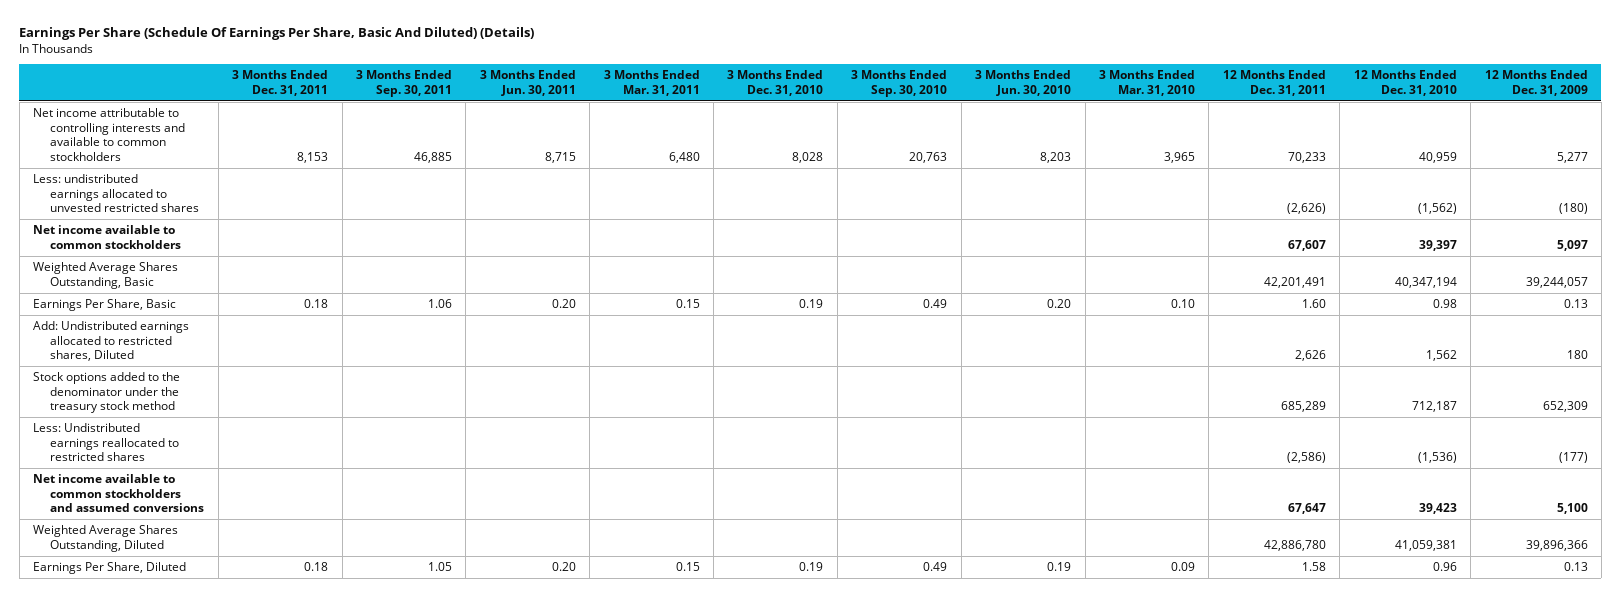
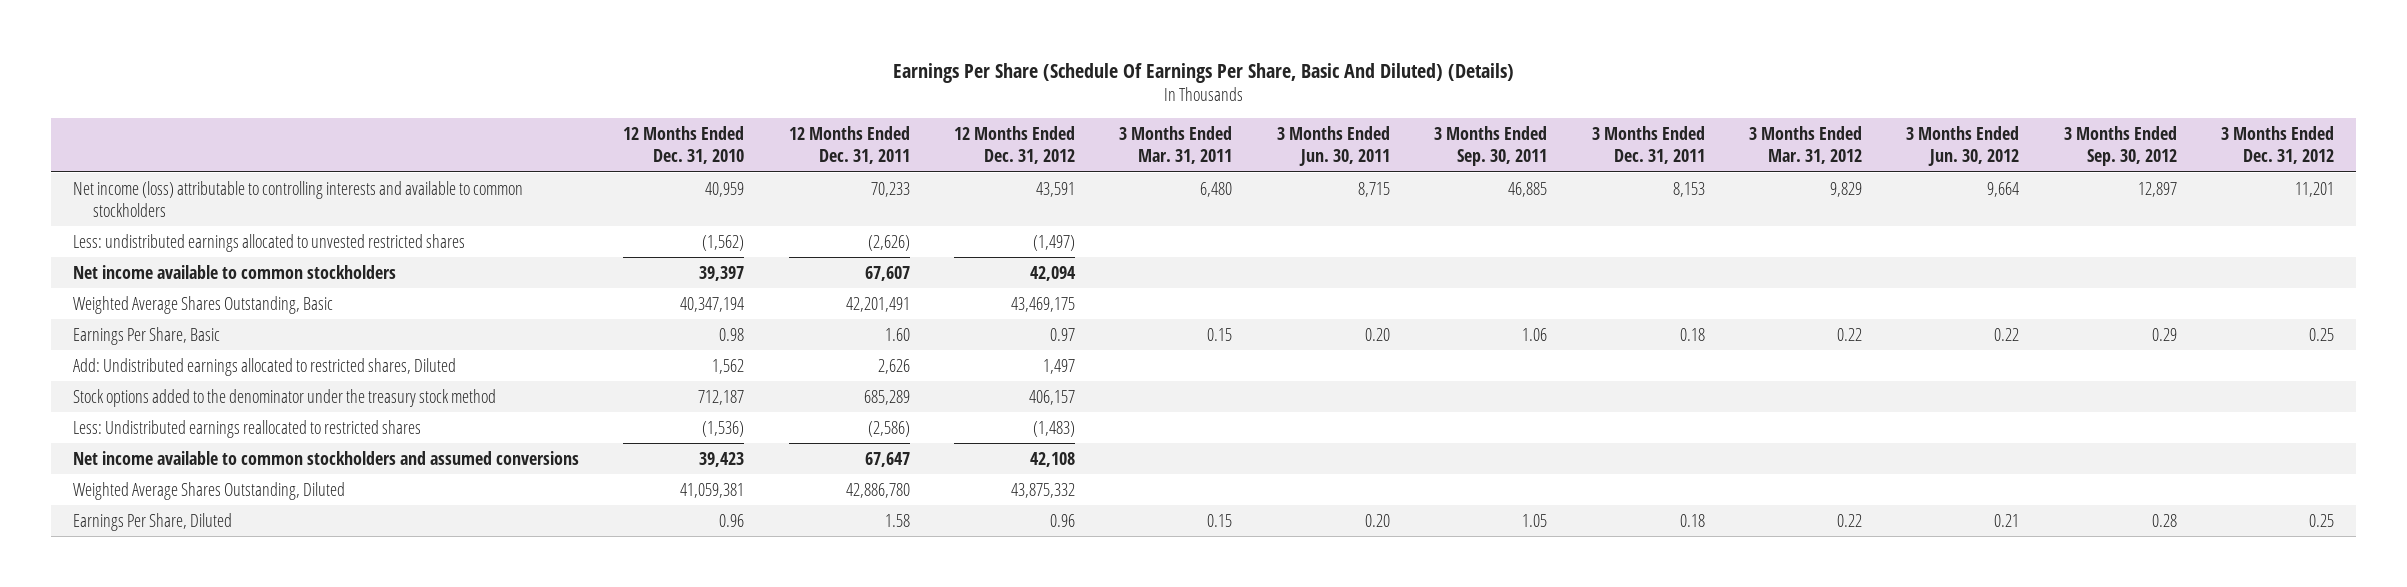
[727,70,824,96] 3 Months Ended Dec. 31, 2010 -> none
[851,70,948,97] 3 Months Ended Sep. 30, 2010 -> none
[975,70,1072,96] 3 Months Ended Jun. 30, 2010 -> none
[1099,70,1196,96] 3 Months Ended Mar. 31, 2010 -> none
[1484,70,1588,96] 12 Months Ended Dec. 31, 2009 -> none
none -> [954,125,1076,165] 12 Months Ended Dec. 31, 2012
none -> [1749,125,1863,165] 3 Months Ended Mar. 31, 2012
none -> [1906,125,2020,167] 3 Months Ended Jun. 30, 2012
none -> [2063,125,2177,167] 3 Months Ended Sep. 30, 2012
none -> [2221,125,2335,165] 3 Months Ended Dec. 31, 2012
[33,108,186,162] Net income attributable to controlling interests and available to common stockholders -> [72,180,523,218] Net income (loss) attributable to controlling interests and available to common stockholders

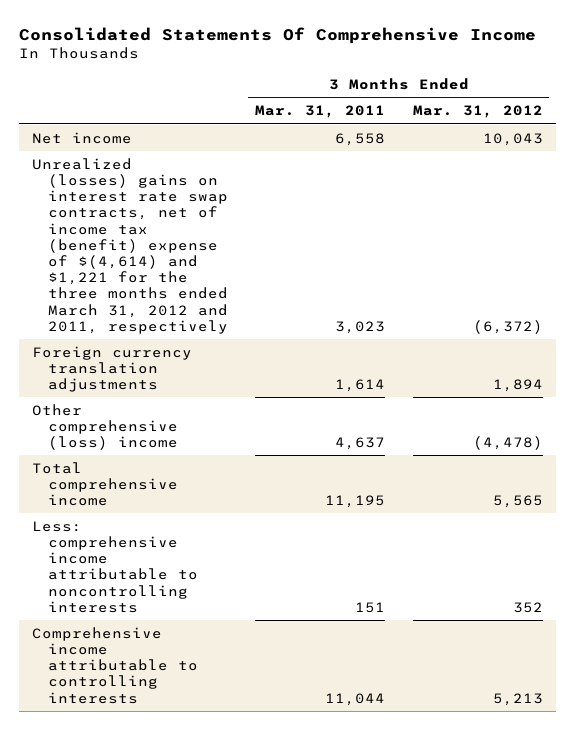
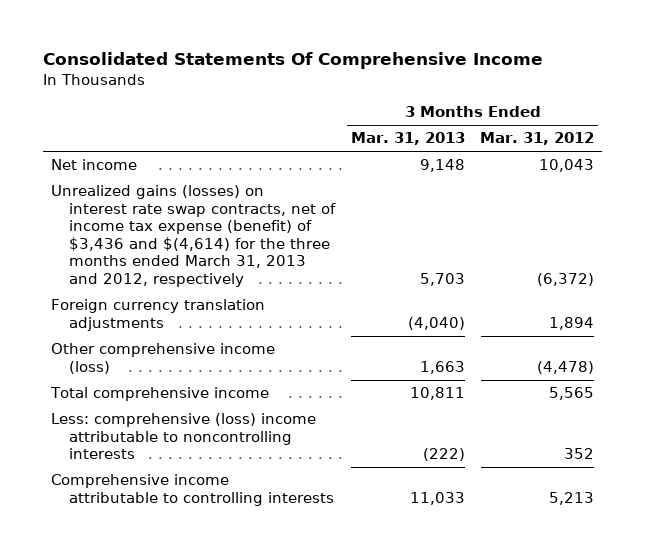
[255,105,386,119] Mar. 31, 2011 -> none
none -> [350,132,465,146] Mar. 31, 2013
[32,157,228,334] Unrealized (losses) gains on interest rate swap contracts, net of income tax (benefit) expense of $(4,614) and $1,221 for the three months ended March 31, 2012 and 2011, respectively -> [51,185,336,287] Unrealized gains (losses) on interest rate swap contracts, net of income tax expense (benefit) of $3,436 and $(4,614) for the three months ended March 31, 2013 and 2012, respectively
[32,403,178,451] Other comprehensive (loss) income -> [51,343,276,374] Other comprehensive income (loss)
[32,520,198,613] Less: comprehensive income attributable to noncontrolling interests -> [51,413,317,460] Less: comprehensive (loss) income attributable to noncontrolling interests

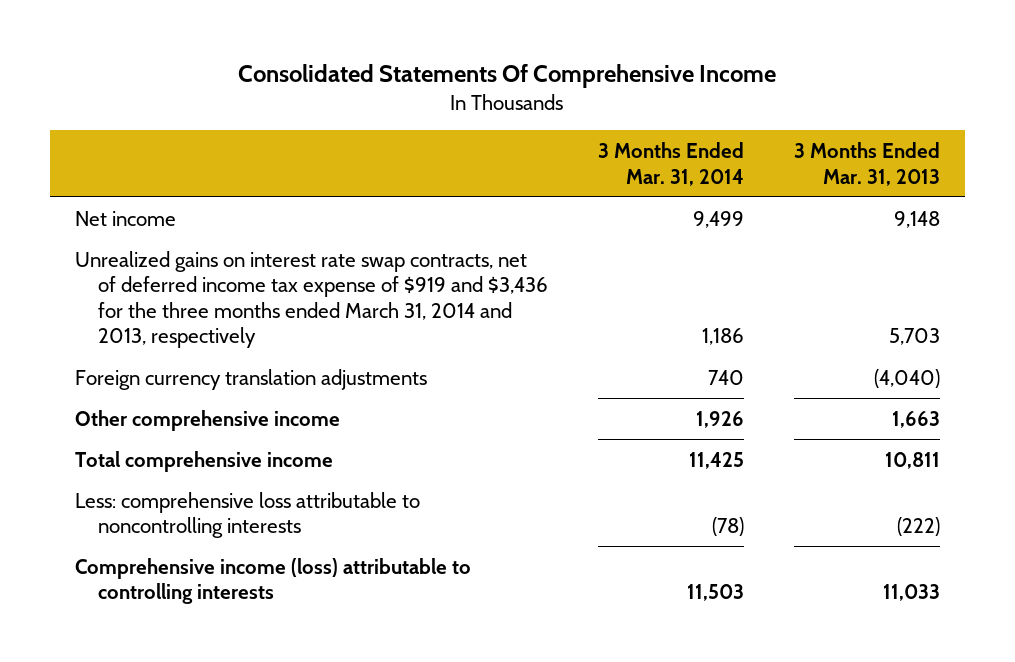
[480,132,595,146] Mar. 31, 2012 -> none
none -> [598,142,745,186] 3 Months Ended Mar. 31, 2014
[51,185,336,287] Unrealized gains (losses) on interest rate swap contracts, net of income tax expense (benefit) of $3,436 and $(4,614) for the three months ended March 31, 2013 and 2012, respectively -> [74,250,549,349] Unrealized gains on interest rate swap contracts, net of deferred income tax expense of $919 and $3,436 for the three months ended March 31, 2014 and 2013, respectively
[51,343,276,374] Other comprehensive income (loss) -> [74,409,340,431] Other comprehensive income
[51,413,317,460] Less: comprehensive (loss) income attributable to noncontrolling interests -> [74,491,420,539] Less: comprehensive loss attributable to noncontrolling interests
[51,474,334,506] Comprehensive income attributable to controlling interests -> [74,557,471,605] Comprehensive income (loss) attributable to controlling interests

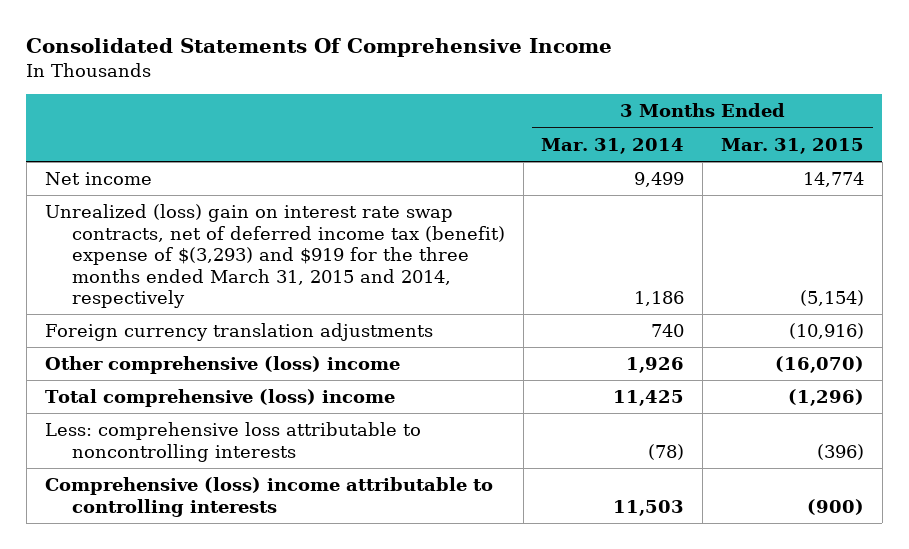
[794,142,941,186] 3 Months Ended Mar. 31, 2013 -> none
none -> [721,137,865,154] Mar. 31, 2015
[74,250,549,349] Unrealized gains on interest rate swap contracts, net of deferred income tax expense of $919 and $3,436 for the three months ended March 31, 2014 and 2013, respectively -> [44,204,505,308] Unrealized (loss) gain on interest rate swap contracts, net of deferred income tax (benefit) expense of $(3,293) and $919 for the three months ended March 31, 2015 and 2014, respectively
[74,409,340,431] Other comprehensive income -> [44,356,400,375] Other comprehensive (loss) income
[74,450,333,472] Total comprehensive income -> [44,389,395,408] Total comprehensive (loss) income
[74,557,471,605] Comprehensive income (loss) attributable to controlling interests -> [44,477,493,517] Comprehensive (loss) income attributable to controlling interests

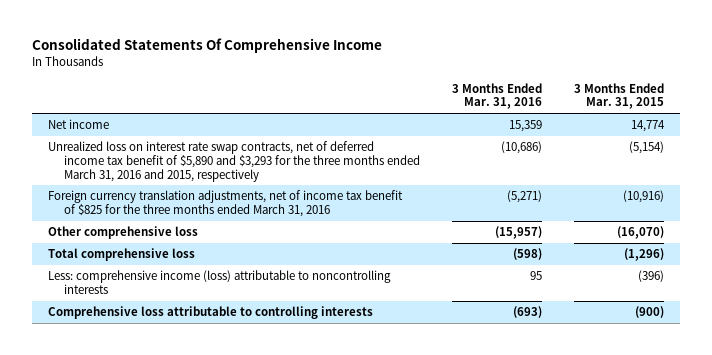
[541,137,685,154] Mar. 31, 2014 -> none
none -> [451,82,542,110] 3 Months Ended Mar. 31, 2016
[44,204,505,308] Unrealized (loss) gain on interest rate swap contracts, net of deferred income tax (benefit) expense of $(3,293) and $919 for the three months ended March 31, 2015 and 2014, respectively -> [48,141,421,182] Unrealized loss on interest rate swap contracts, net of deferred income tax benefit of $5,890 and $3,293 for the three months ended March 31, 2016 and 2015, respectively
[44,323,433,342] Foreign currency translation adjustments -> [48,190,404,217] Foreign currency translation adjustments, net of income tax benefit of $825 for the three months ended March 31, 2016
[44,356,400,375] Other comprehensive (loss) income -> [48,226,199,240] Other comprehensive loss
[44,389,395,408] Total comprehensive (loss) income -> [48,248,196,262] Total comprehensive loss
[44,422,421,462] Less: comprehensive loss attributable to noncontrolling interests -> [48,270,392,294] Less: comprehensive income (loss) attributable to noncontrolling interests
[44,477,493,517] Comprehensive (loss) income attributable to controlling interests -> [48,306,374,320] Comprehensive loss attributable to controlling interests

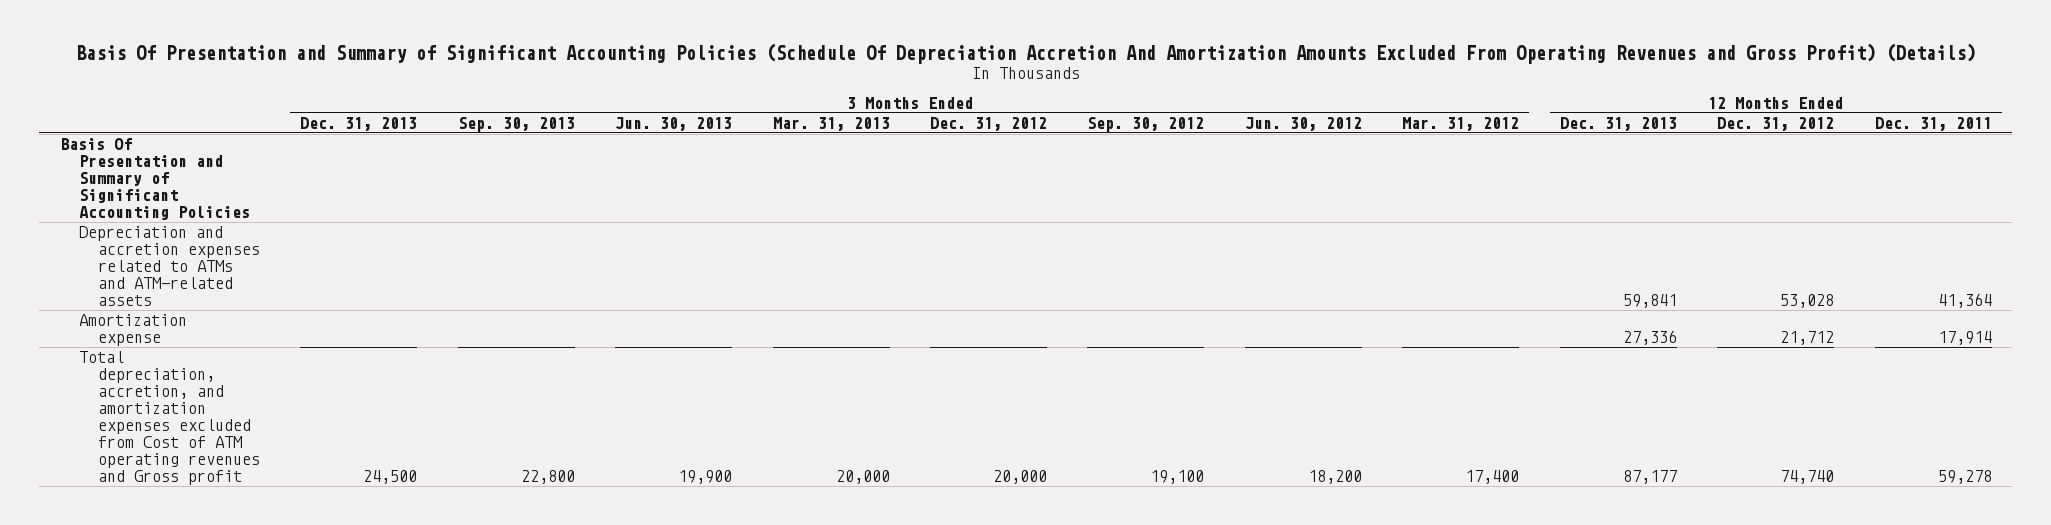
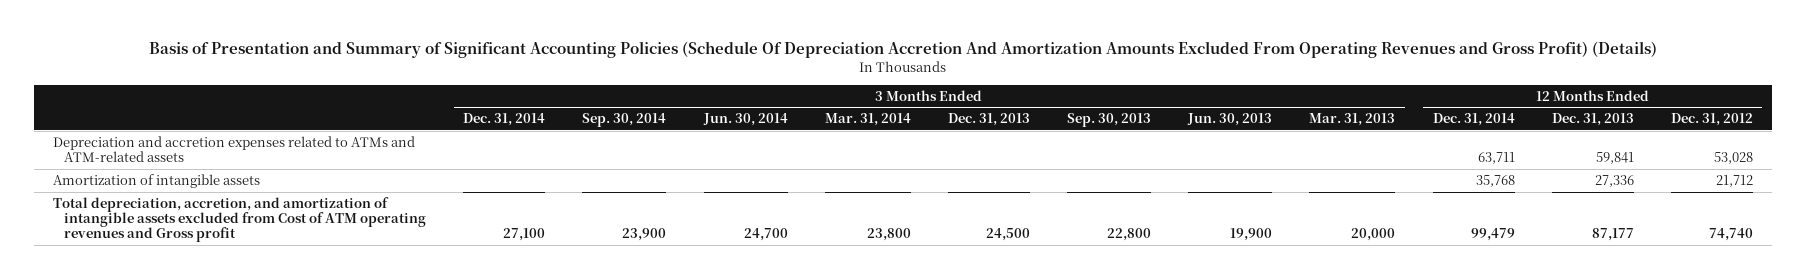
[75,43,1976,65] Basis Of Presentation and Summary of Significant Accounting Policies (Schedule Of Depreciation Accretion And Amortization Amounts Excluded From Operating Revenues and Gross Profit) (Details) -> [148,41,1657,59] Basis of Presentation and Summary of Significant Accounting Policies (Schedule Of Depreciation Accretion And Amortization Amounts Excluded From Operating Revenues and Gross Profit) (Details)
[930,116,1048,131] Dec. 31, 2012 -> none
[1087,116,1205,132] Sep. 30, 2012 -> none
[1244,116,1362,131] Jun. 30, 2012 -> none
[1402,116,1520,131] Mar. 31, 2012 -> none
[1874,116,1992,131] Dec. 31, 2011 -> none
none -> [463,113,546,127] Dec. 31, 2014
none -> [582,113,667,128] Sep. 30, 2014
none -> [702,113,788,127] Jun. 30, 2014
none -> [824,113,911,127] Mar. 31, 2014
none -> [1432,113,1515,127] Dec. 31, 2014
[59,138,250,220] Basis Of Presentation and Summary of Significant Accounting Policies -> none
[78,314,187,347] Amortization expense -> [52,173,260,188] Amortization of intangible assets
[78,351,260,485] Total depreciation, accretion, and amortization expenses excluded from Cost of ATM operating revenues and Gross profit -> [52,196,427,243] Total depreciation, accretion, and amortization of intangible assets excluded from Cost of ATM operating revenues and Gross profit

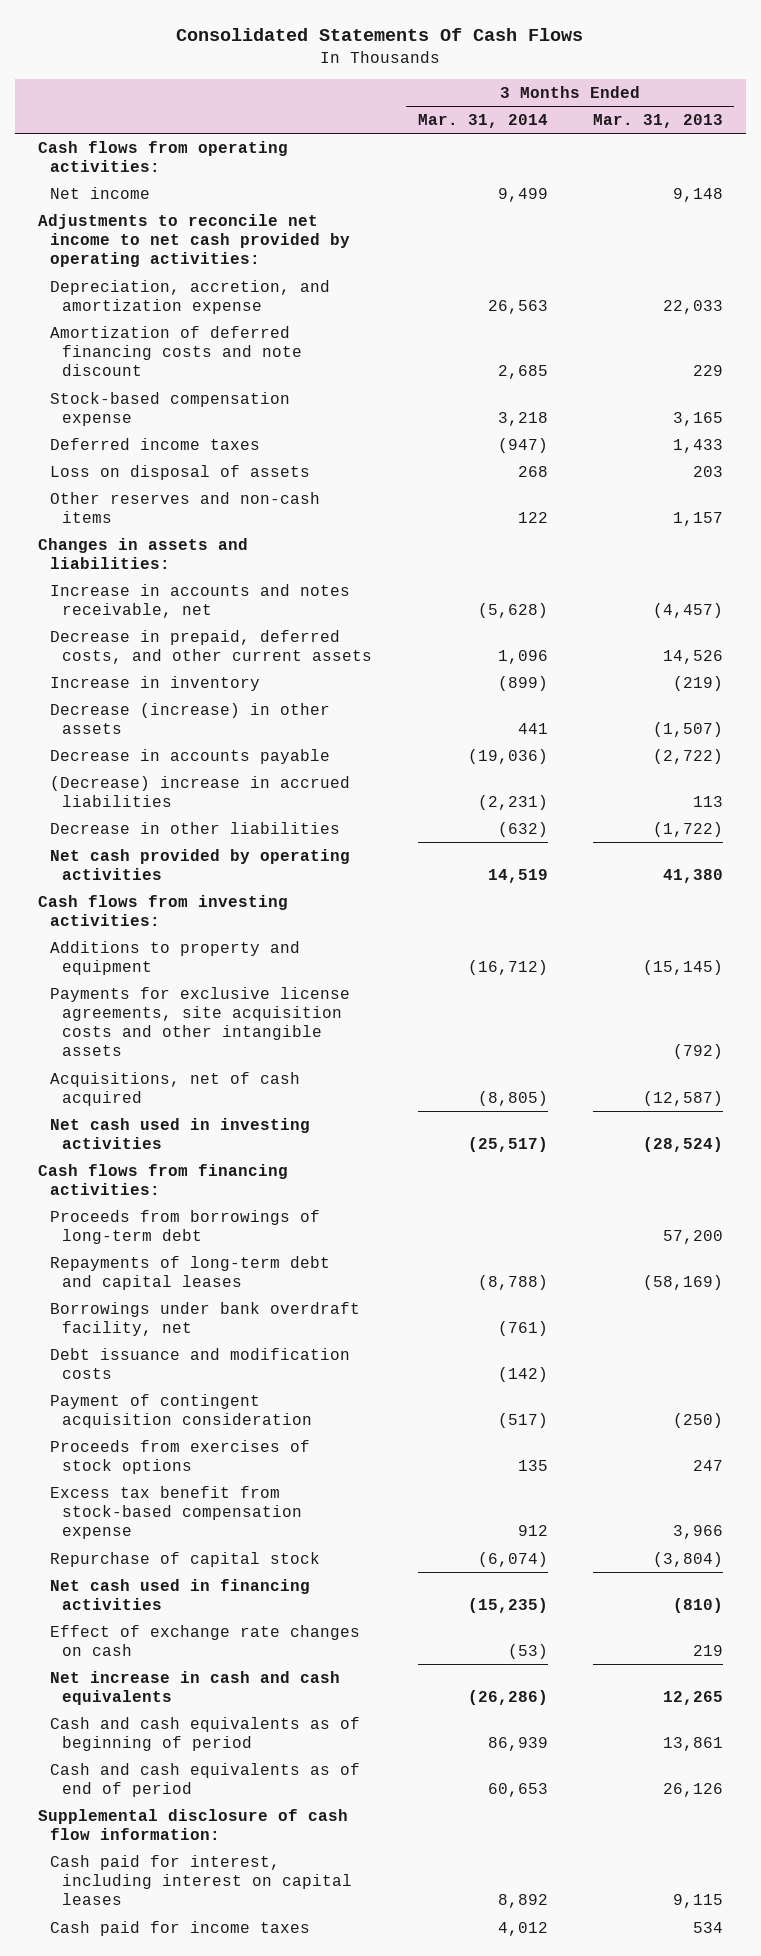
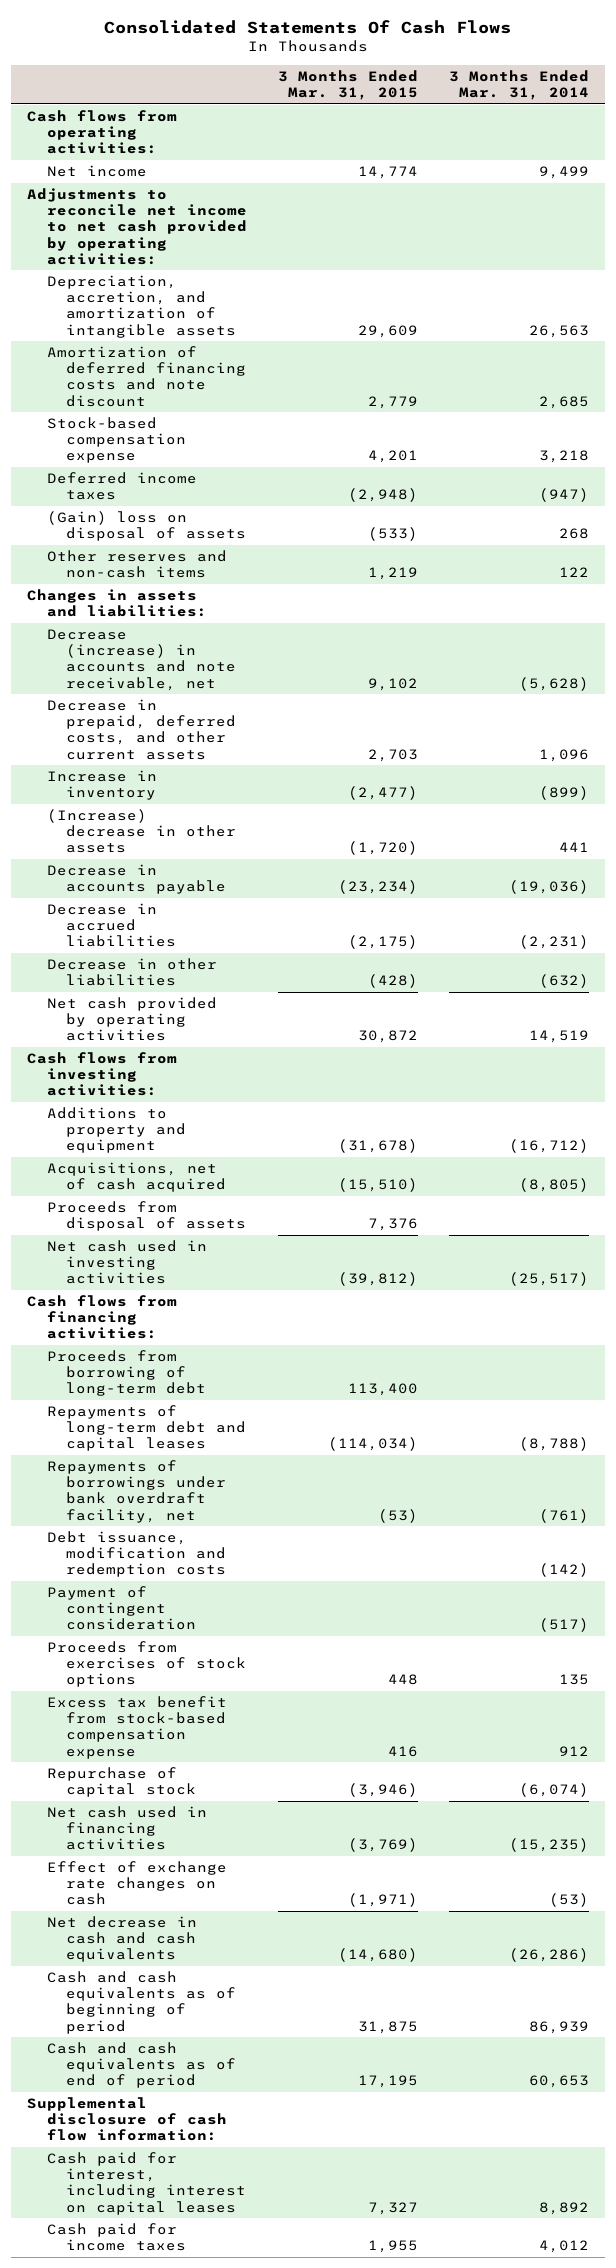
[592,114,723,129] Mar. 31, 2013 -> none
none -> [277,70,418,101] 3 Months Ended Mar. 31, 2015
[50,280,331,315] Depreciation, accretion, and amortization expense -> [46,275,237,338] Depreciation, accretion, and amortization of intangible assets
[50,465,311,481] Loss on disposal of assets -> [46,511,247,542] (Gain) loss on disposal of assets
[50,584,351,619] Increase in accounts and notes receivable, net -> [46,629,237,691] Decrease (increase) in accounts and note receivable, net
[50,703,331,735] Decrease (increase) in other assets -> [46,809,237,854] (Increase) decrease in other assets
[50,776,351,808] (Decrease) increase in accrued liabilities -> [46,903,177,948] Decrease in accrued liabilities
[50,987,351,1057] Payments for exclusive license agreements, site acquisition costs and other intangible assets -> none
none -> [46,1201,247,1232] Proceeds from disposal of assets
[50,1210,321,1245] Proceeds from borrowings of long-term debt -> [46,1350,207,1397] Proceeds from borrowing of long-term debt
[50,1302,361,1337] Borrowings under bank overdraft facility, net -> [46,1460,227,1523] Repayments of borrowings under bank overdraft facility, net
[50,1348,351,1380] Debt issuance and modification costs -> [46,1531,227,1578] Debt issuance, modification and redemption costs
[50,1394,313,1429] Payment of contingent acquisition consideration -> [46,1586,197,1631] Payment of contingent consideration
[50,1671,341,1706] Net increase in cash and cash equivalents -> [46,1916,197,1963] Net decrease in cash and cash equivalents

